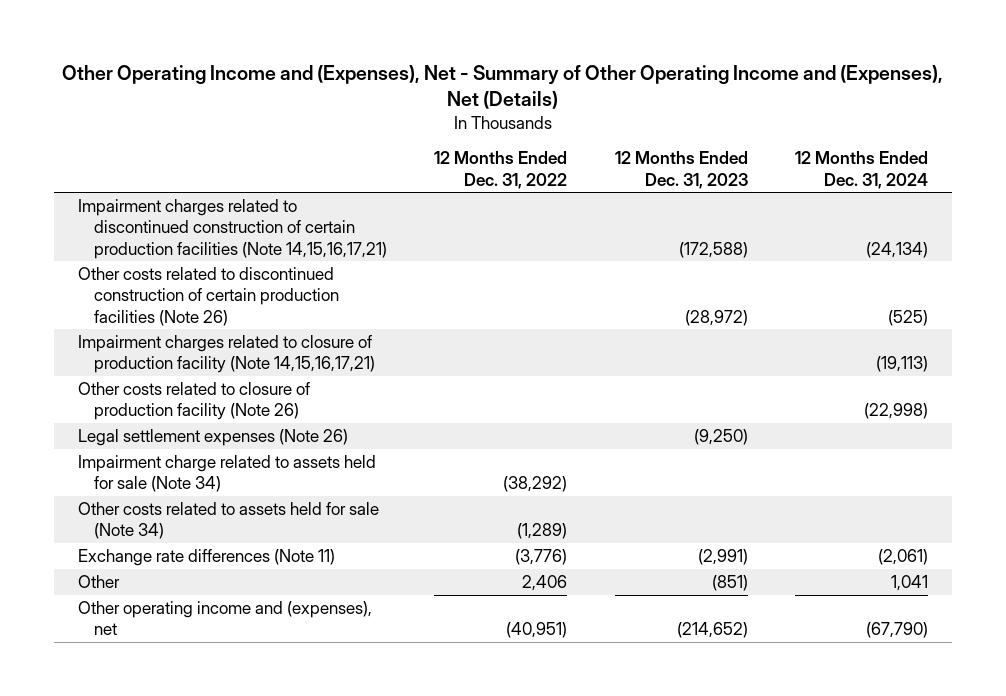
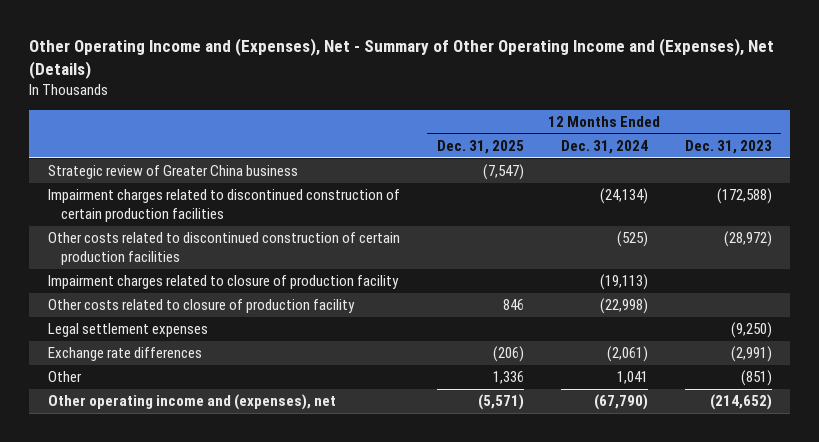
[434,151,568,189] 12 Months Ended Dec. 31, 2022 -> none
none -> [436,140,524,155] Dec. 31, 2025
[77,455,376,493] Impairment charge related to assets held for sale (Note 34) -> none
[77,502,379,540] Other costs related to assets held for sale (Note 34) -> none
none -> [47,165,298,180] Strategic review of Greater China business
[77,199,387,259] Impairment charges related to discontinued construction of certain production facilities (Note 14,15,16,17,21) -> [47,189,400,222] Impairment charges related to discontinued construction of certain production facilities
[77,267,339,326] Other costs related to discontinued construction of certain production facilities (Note 26) -> [47,232,400,265] Other costs related to discontinued construction of certain production facilities
[77,335,375,374] Impairment charges related to closure of production facility (Note 14,15,16,17,21) -> [47,275,399,290] Impairment charges related to closure of production facility
[77,382,310,421] Other costs related to closure of production facility (Note 26) -> [47,299,355,314] Other costs related to closure of production facility
[77,429,348,447] Legal settlement expenses (Note 26) -> [47,323,208,338] Legal settlement expenses
[77,549,335,567] Exchange rate differences (Note 11) -> [47,347,202,362] Exchange rate differences

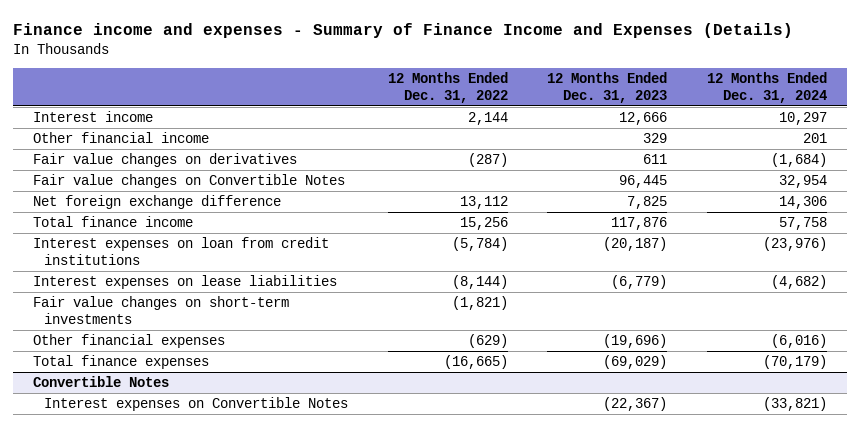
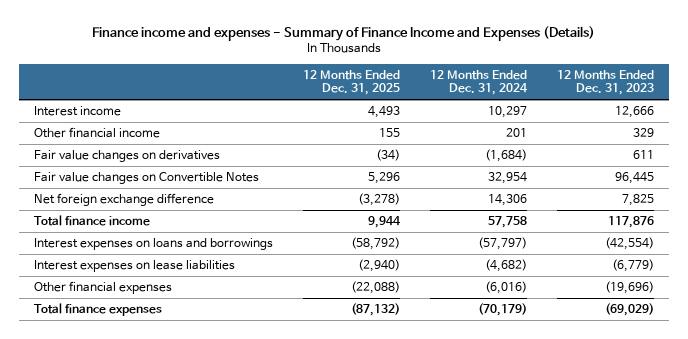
[387,71,508,103] 12 Months Ended Dec. 31, 2022 -> none
none -> [303,69,401,96] 12 Months Ended Dec. 31, 2025
[32,237,329,266] Interest expenses on loan from credit institutions -> none
none -> [34,238,274,251] Interest expenses on loans and borrowings
[32,296,289,325] Fair value changes on short-term investments -> none
[32,376,169,388] Convertible Notes -> none
[43,397,348,412] Interest expenses on Convertible Notes -> none

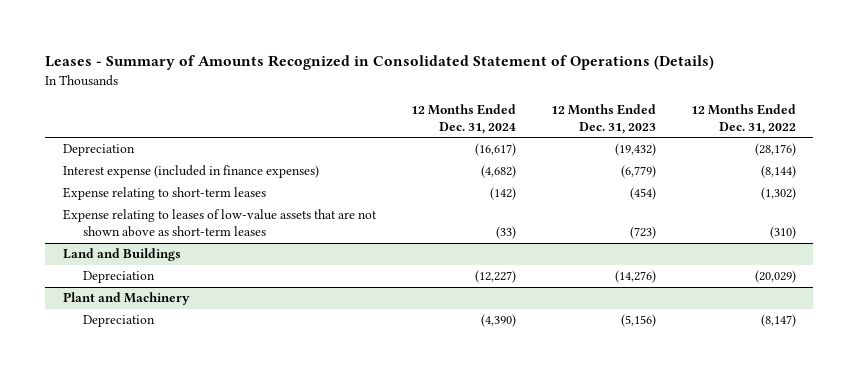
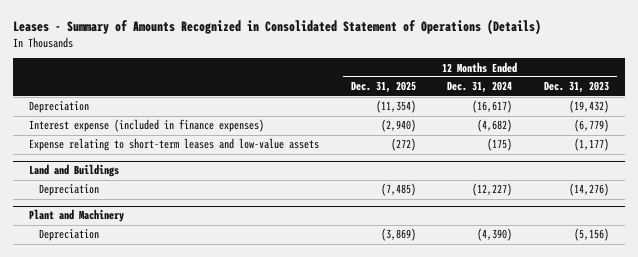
[690,103,796,134] 12 Months Ended Dec. 31, 2022 -> none
none -> [350,81,416,94] Dec. 31, 2025
[62,209,377,238] Expense relating to leases of low-value assets that are not shown above as short-term leases -> none
[62,187,266,201] Expense relating to short-term leases -> [29,138,320,152] Expense relating to short-term leases and low-value assets
[489,187,516,201] (142) -> [487,138,513,152] (175)
[629,187,656,201] (454) -> [573,138,609,152] (1,177)

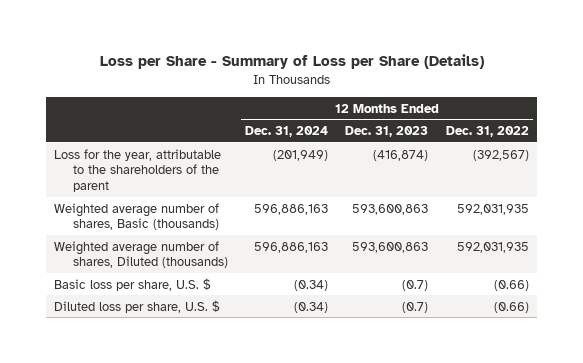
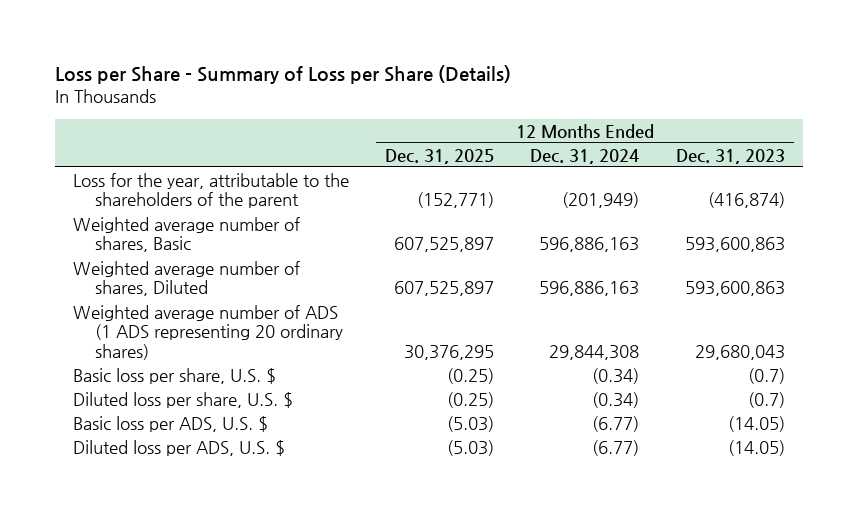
[445,125,529,137] Dec. 31, 2022 -> none
none -> [385,148,495,164] Dec. 31, 2025
[54,202,220,231] Weighted average number of shares, Basic (thousands) -> [72,216,300,253] Weighted average number of shares, Basic
[54,240,228,269] Weighted average number of shares, Diluted (thousands) -> [72,260,300,297] Weighted average number of shares, Diluted
none -> [72,304,343,360] Weighted average number of ADS (1 ADS representing 20 ordinary shares)
none -> [72,415,268,432] Basic loss per ADS, U.S. $
none -> [72,439,285,456] Diluted loss per ADS, U.S. $

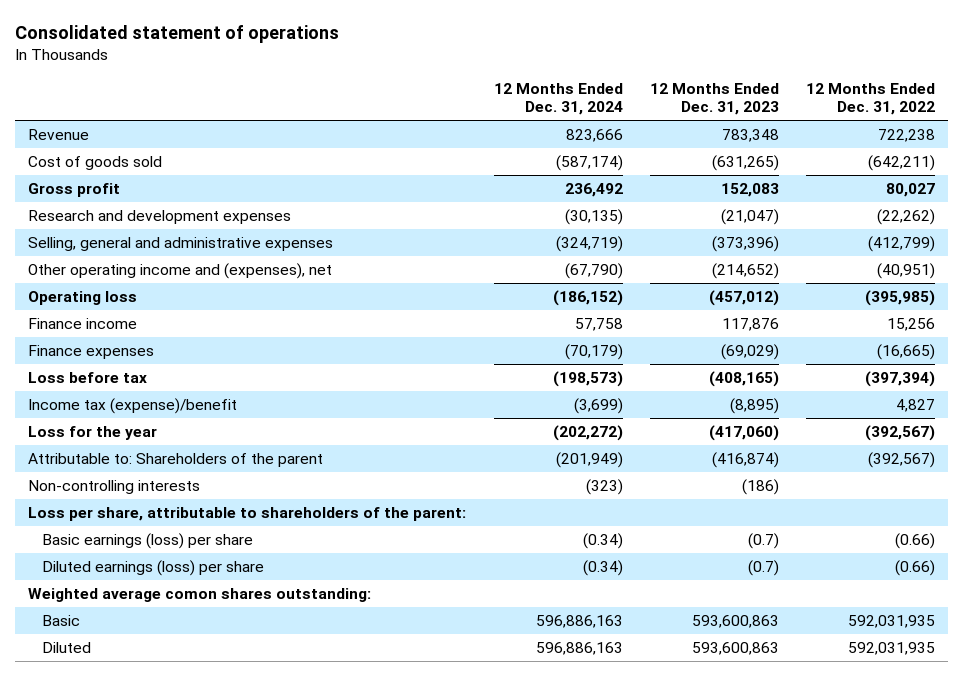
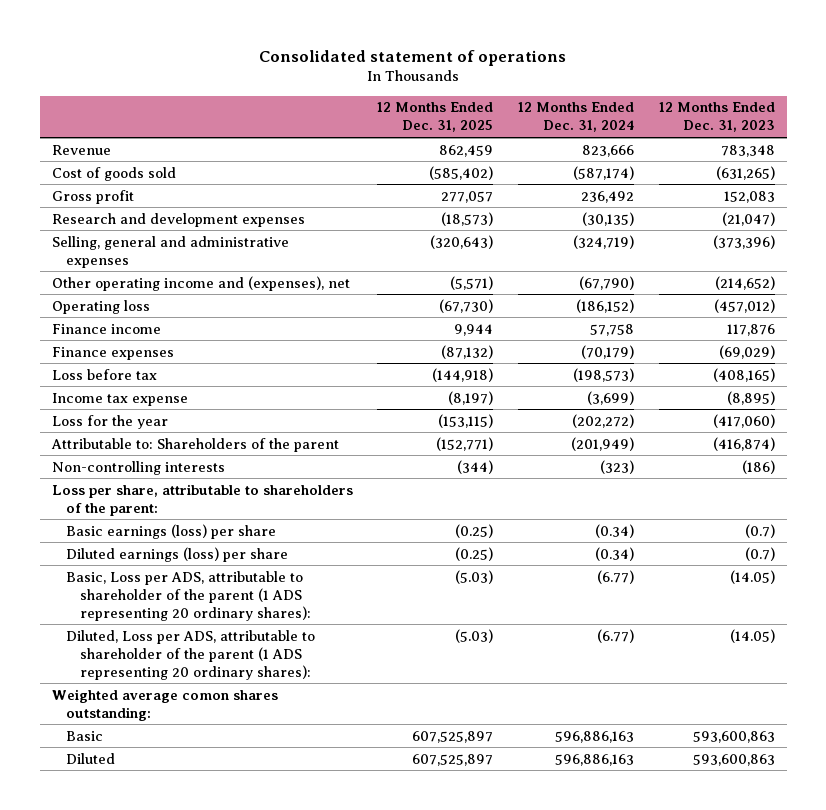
[805,83,935,116] 12 Months Ended Dec. 31, 2022 -> none
none -> [377,102,494,133] 12 Months Ended Dec. 31, 2025
[28,397,238,414] Income tax (expense)/benefit -> [51,392,188,406] Income tax expense
none -> [66,570,312,621] Basic, Loss per ADS, attributable to shareholder of the parent (1 ADS representing 20 ordinary shares):
none -> [66,629,316,680] Diluted, Loss per ADS, attributable to shareholder of the parent (1 ADS representing 20 ordinary shares):

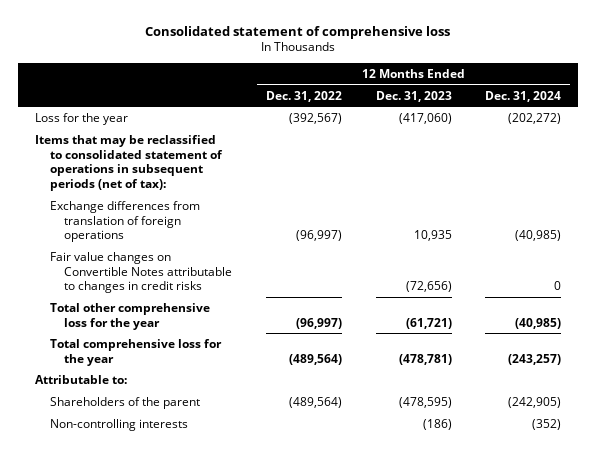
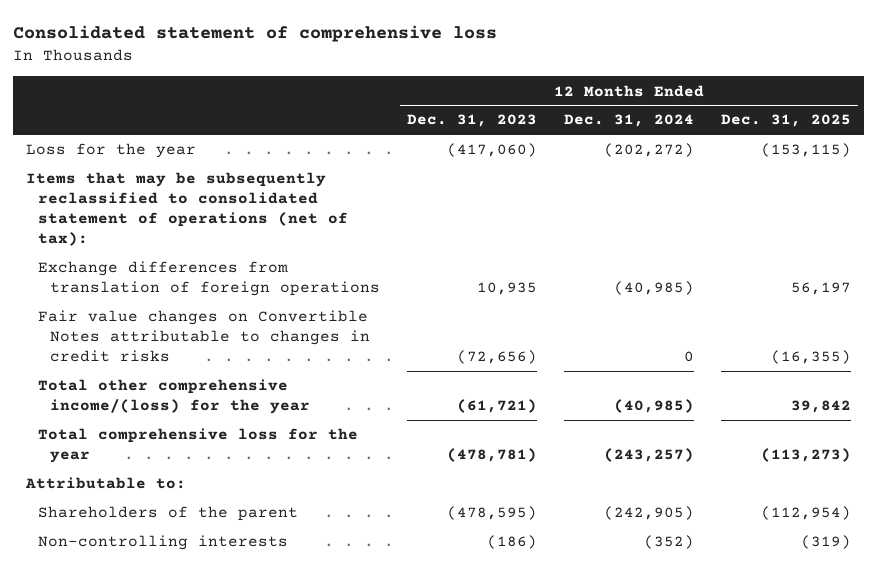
[265,90,342,102] Dec. 31, 2022 -> none
none -> [720,114,851,128] Dec. 31, 2025
[35,134,223,192] Items that may be reclassified to consolidated statement of operations in subsequent periods (net of tax): -> [26,172,349,247] Items that may be subsequently reclassified to consolidated statement of operations (net of tax):
[49,302,210,330] Total other comprehensive loss for the year -> [38,379,311,415] Total other comprehensive income/(loss) for the year

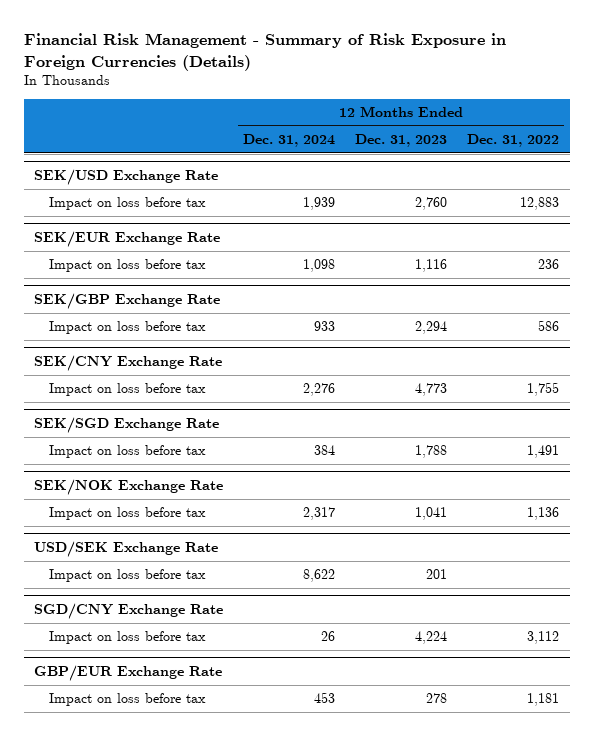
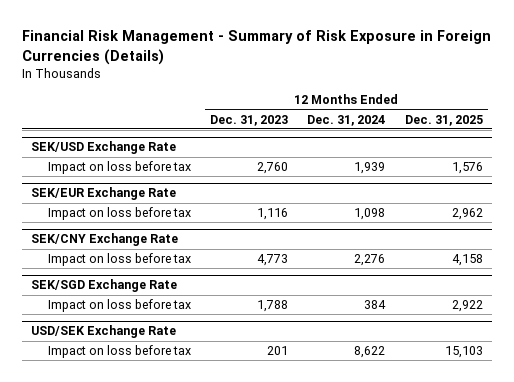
[467,134,560,148] Dec. 31, 2022 -> none
none -> [404,114,483,126] Dec. 31, 2025
[34,293,221,310] SEK/GBP Exchange Rate -> none
[49,321,207,335] Impact on loss before tax -> none
[34,479,224,496] SEK/NOK Exchange Rate -> none
[49,507,207,521] Impact on loss before tax -> none
[34,603,224,620] SGD/CNY Exchange Rate -> none
[49,631,207,645] Impact on loss before tax -> none
[34,665,223,682] GBP/EUR Exchange Rate -> none
[49,693,207,707] Impact on loss before tax -> none

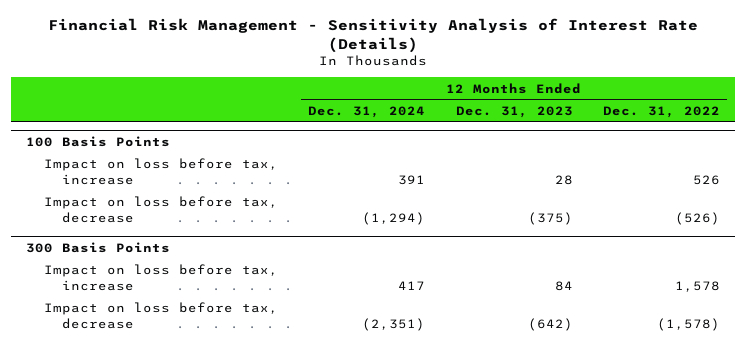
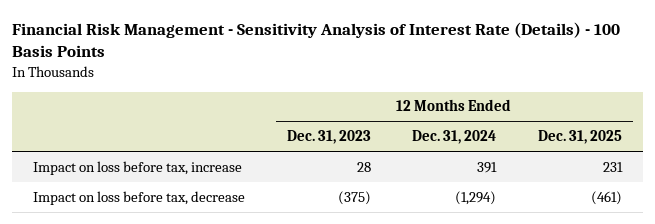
[47,17,698,53] Financial Risk Management - Sensitivity Analysis of Interest Rate (Details) -> [11,21,620,58] Financial Risk Management - Sensitivity Analysis of Interest Rate (Details) - 100 Basis Points
[602,105,720,118] Dec. 31, 2022 -> none
none -> [538,130,623,145] Dec. 31, 2025
[25,136,170,148] 100 Basis Points -> none
[25,242,170,254] 300 Basis Points -> none
[44,264,279,292] Impact on loss before tax, increase -> none
[44,302,279,330] Impact on loss before tax, decrease -> none

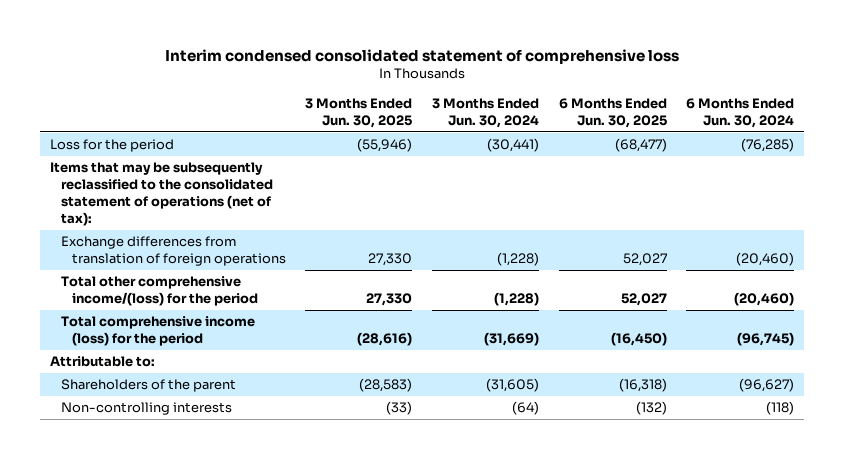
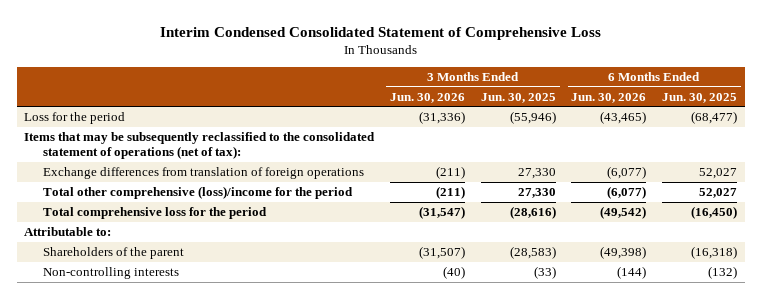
[165,48,680,64] Interim condensed consolidated statement of comprehensive loss -> [159,26,601,40] Interim Condensed Consolidated Statement of Comprehensive Loss
[432,98,540,129] 3 Months Ended Jun. 30, 2024 -> none
[686,98,795,129] 6 Months Ended Jun. 30, 2024 -> none
none -> [390,92,466,103] Jun. 30, 2026
none -> [571,92,647,103] Jun. 30, 2026
[60,276,258,307] Total other comprehensive income/(loss) for the period -> [43,185,354,199] Total other comprehensive (loss)/income for the period
[60,316,255,347] Total comprehensive income (loss) for the period -> [43,206,268,219] Total comprehensive loss for the period

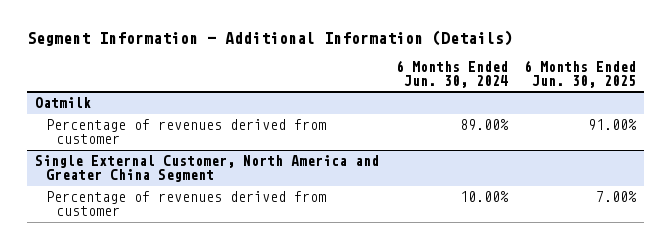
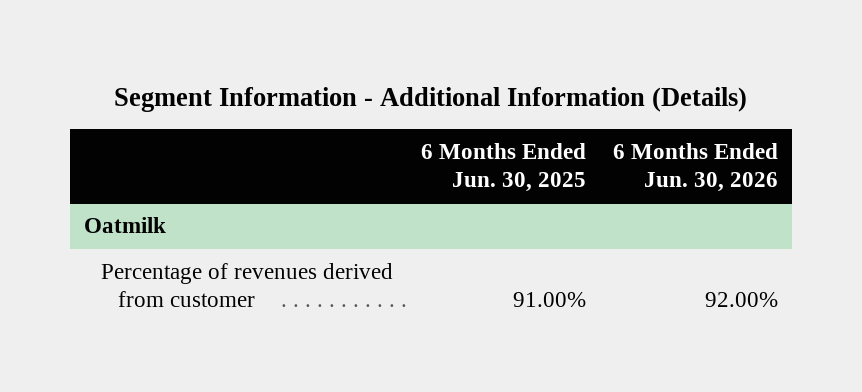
[395,59,508,88] 6 Months Ended Jun. 30, 2024 -> none
none -> [613,142,779,192] 6 Months Ended Jun. 30, 2026
[35,155,380,182] Single External Customer, North America and Greater China Segment -> none
[45,191,326,216] Percentage of revenues derived from customer -> none

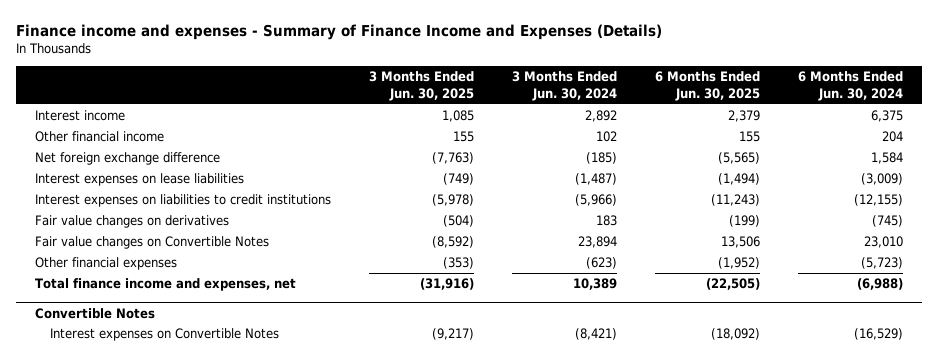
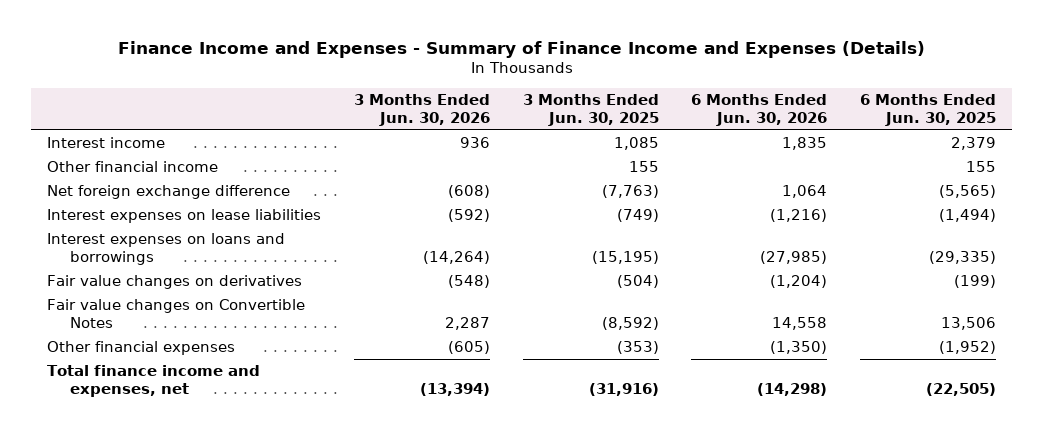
[16,23,663,40] Finance income and expenses - Summary of Finance Income and Expenses (Details) -> [117,40,925,58] Finance Income and Expenses - Summary of Finance Income and Expenses (Details)
[512,71,618,101] 3 Months Ended Jun. 30, 2024 -> none
[798,71,904,101] 6 Months Ended Jun. 30, 2024 -> none
none -> [353,94,490,127] 3 Months Ended Jun. 30, 2026
none -> [691,94,828,127] 6 Months Ended Jun. 30, 2026
[35,194,332,208] Interest expenses on liabilities to credit institutions -> none
none -> [47,233,286,266] Interest expenses on loans and borrowings
[35,307,156,319] Convertible Notes -> none
[50,328,280,342] Interest expenses on Convertible Notes -> none

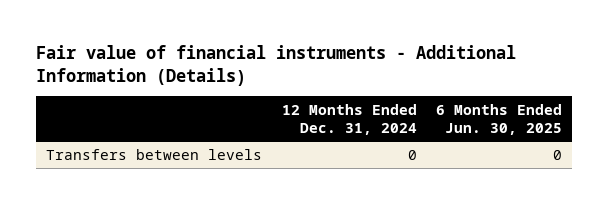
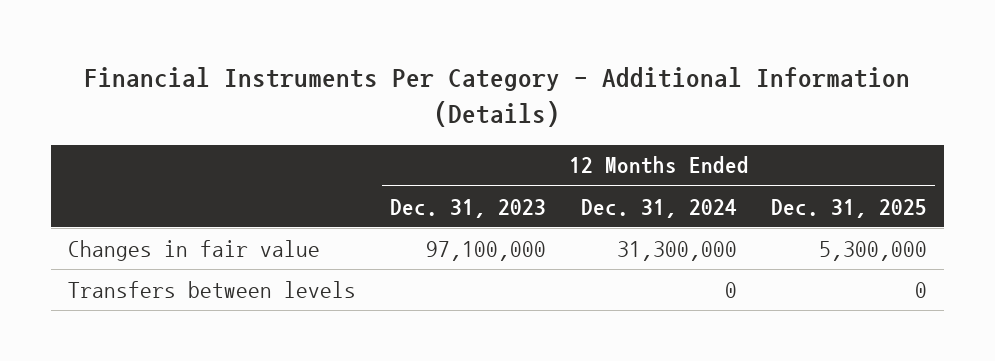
[36,44,517,86] Fair value of financial instruments - Additional Information (Details) -> [84,67,911,127] Financial Instruments Per Category - Additional Information (Details)
[436,103,563,136] 6 Months Ended Jun. 30, 2025 -> none
none -> [390,198,547,218] Dec. 31, 2023
none -> [770,198,927,218] Dec. 31, 2025
none -> [67,239,320,261] Changes in fair value

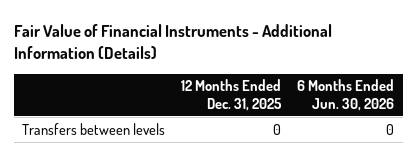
[84,67,911,127] Financial Instruments Per Category - Additional Information (Details) -> [14,23,333,60] Fair Value of Financial Instruments - Additional Information (Details)
[390,198,547,218] Dec. 31, 2023 -> none
[580,198,737,218] Dec. 31, 2024 -> none
none -> [297,79,395,111] 6 Months Ended Jun. 30, 2026
[67,239,320,261] Changes in fair value -> none

